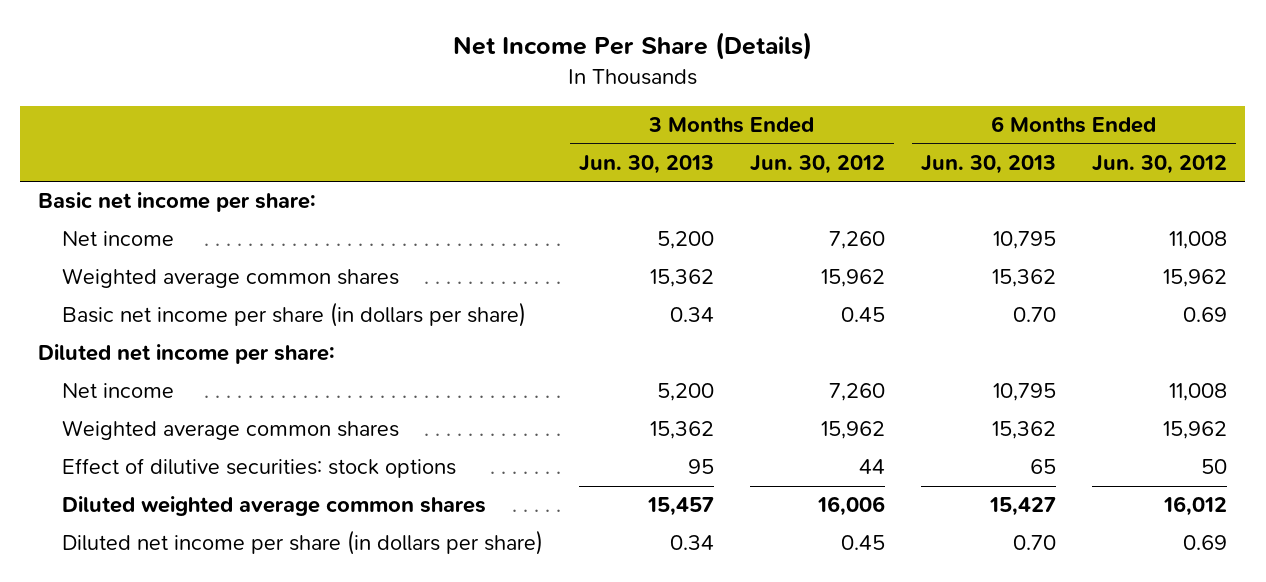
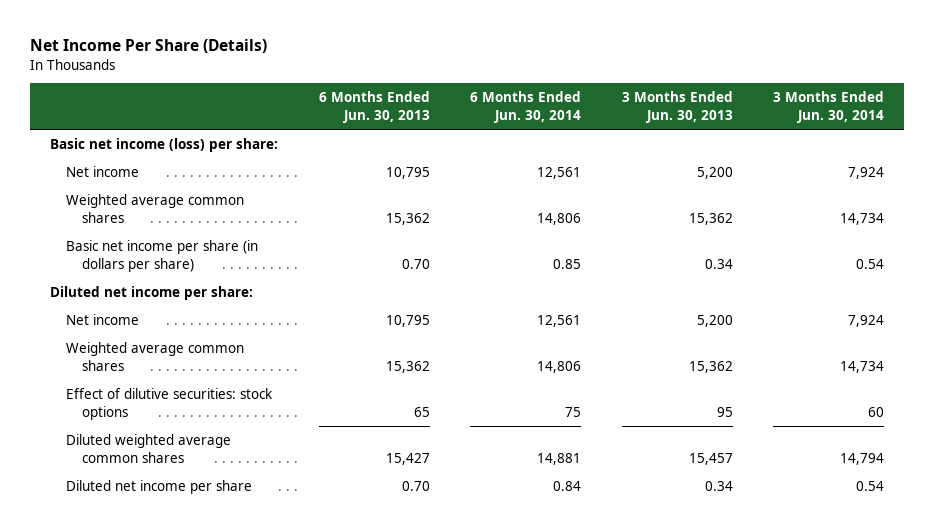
[750,154,886,174] Jun. 30, 2012 -> none
[1092,154,1228,174] Jun. 30, 2012 -> none
none -> [470,91,582,123] 6 Months Ended Jun. 30, 2014
none -> [773,91,885,123] 3 Months Ended Jun. 30, 2014
[38,192,317,213] Basic net income per share: -> [50,138,279,153] Basic net income (loss) per share:
[62,530,544,556] Diluted net income per share (in dollars per share) -> [66,480,253,495] Diluted net income per share

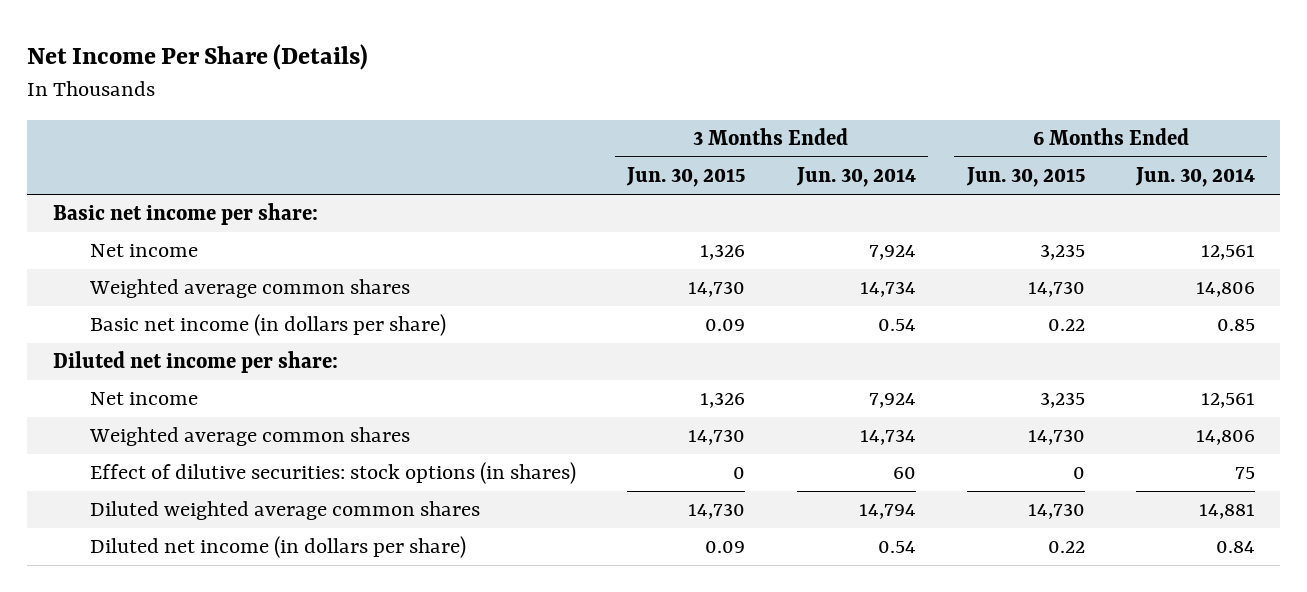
[318,91,430,123] 6 Months Ended Jun. 30, 2013 -> none
[621,91,733,123] 3 Months Ended Jun. 30, 2013 -> none
none -> [626,167,746,188] Jun. 30, 2015
none -> [965,167,1085,188] Jun. 30, 2015
[50,138,279,153] Basic net income (loss) per share: -> [52,203,318,226] Basic net income per share:
[66,240,259,272] Basic net income per share (in dollars per share) -> [90,314,447,337] Basic net income (in dollars per share)
[66,388,274,420] Effect of dilutive securities: stock options -> [90,462,577,485] Effect of dilutive securities: stock options (in shares)
[66,480,253,495] Diluted net income per share -> [90,536,467,559] Diluted net income (in dollars per share)

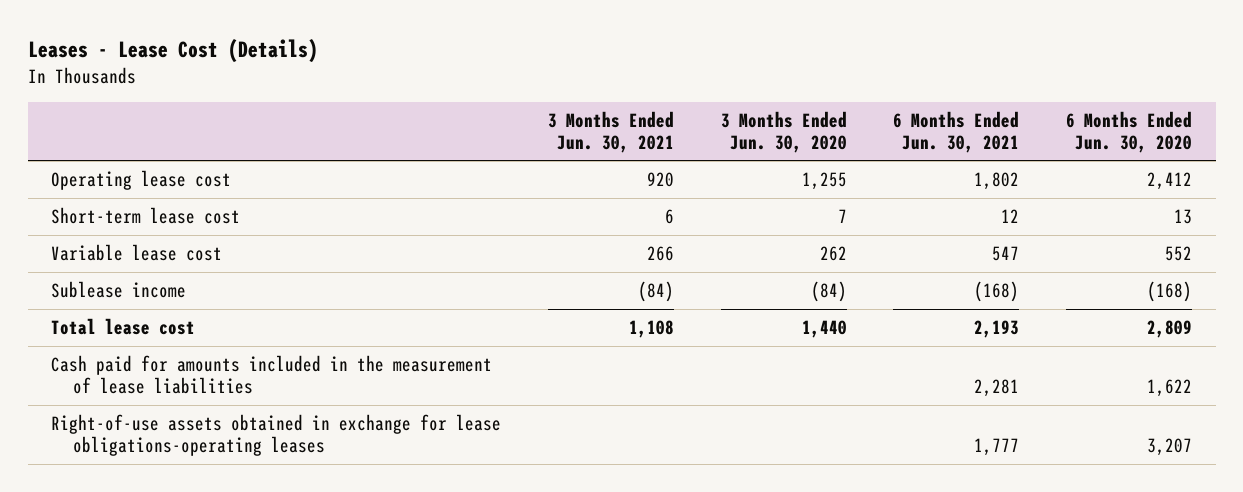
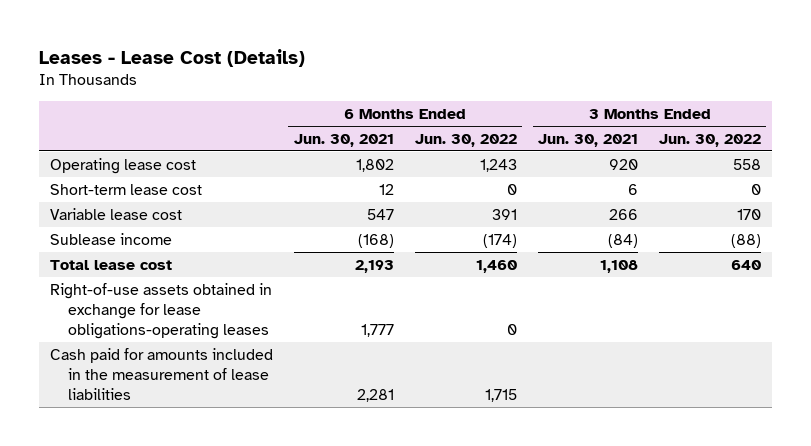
[720,110,847,153] 3 Months Ended Jun. 30, 2020 -> none
[1066,110,1193,153] 6 Months Ended Jun. 30, 2020 -> none
none -> [414,133,517,147] Jun. 30, 2022
none -> [659,133,762,147] Jun. 30, 2022
[50,354,492,395] Cash paid for amounts included in the measurement of lease liabilities -> [49,347,273,401] Cash paid for amounts included in the measurement of lease liabilities

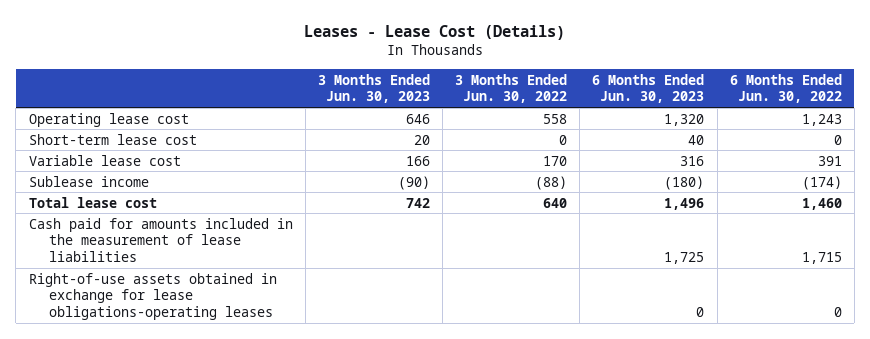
[293,133,394,147] Jun. 30, 2021 -> none
[537,133,638,147] Jun. 30, 2021 -> none
none -> [317,73,430,104] 3 Months Ended Jun. 30, 2023
none -> [592,73,705,104] 6 Months Ended Jun. 30, 2023
[49,282,272,340] Right-of-use assets obtained in exchange for lease obligations-operating leases -> [28,272,277,321] Right-of-use assets obtained in exchange for lease obligations-operating leases

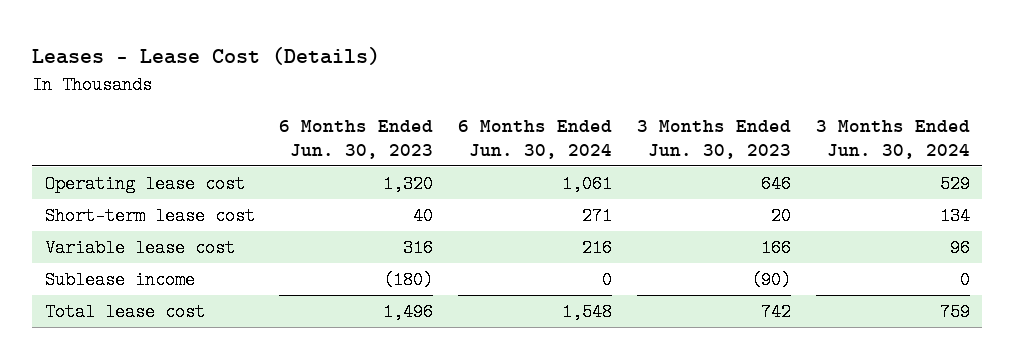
[455,73,568,104] 3 Months Ended Jun. 30, 2022 -> none
[729,73,842,104] 6 Months Ended Jun. 30, 2022 -> none
none -> [458,119,613,159] 6 Months Ended Jun. 30, 2024
none -> [816,119,971,159] 3 Months Ended Jun. 30, 2024
[28,217,293,263] Cash paid for amounts included in the measurement of lease liabilities -> none
[28,272,277,321] Right-of-use assets obtained in exchange for lease obligations-operating leases -> none

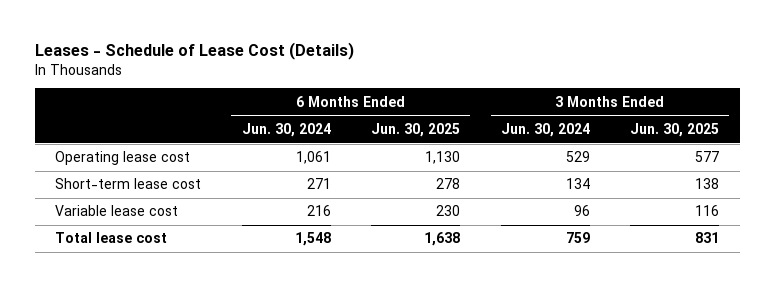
[32,46,381,65] Leases - Lease Cost (Details) -> [34,42,354,61] Leases - Schedule of Lease Cost (Details)
[279,119,434,159] 6 Months Ended Jun. 30, 2023 -> none
[637,119,792,159] 3 Months Ended Jun. 30, 2023 -> none
none -> [371,123,461,138] Jun. 30, 2025
none -> [630,123,720,138] Jun. 30, 2025
[44,271,195,290] Sublease income -> none

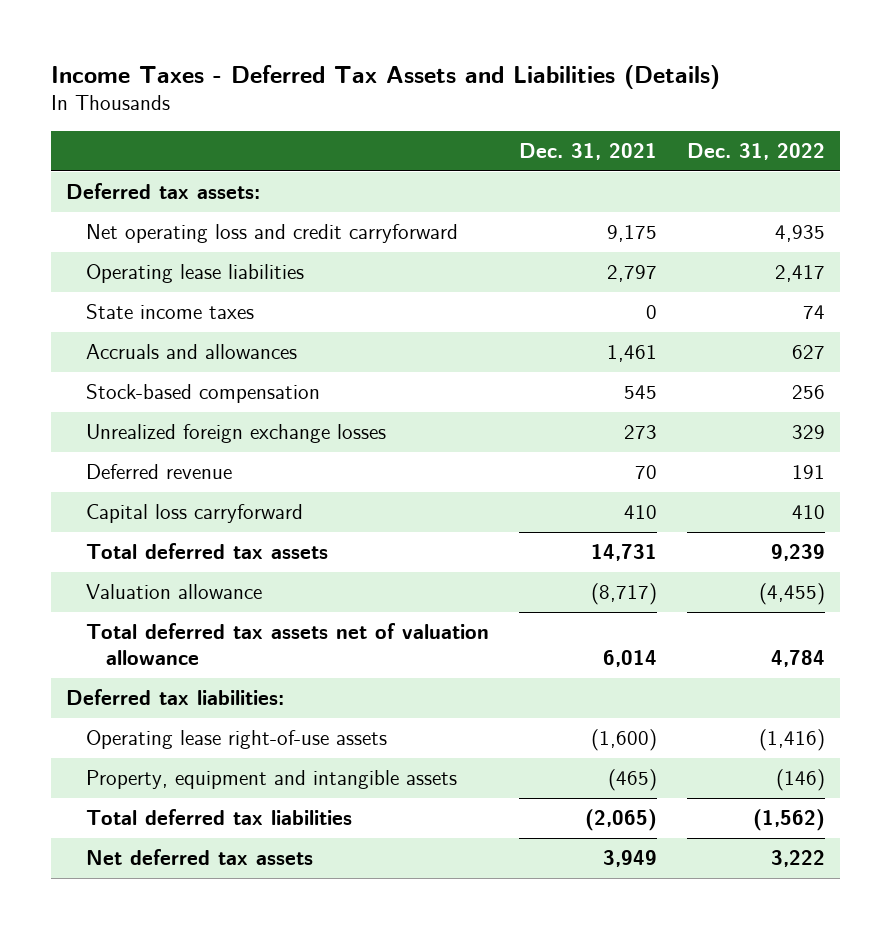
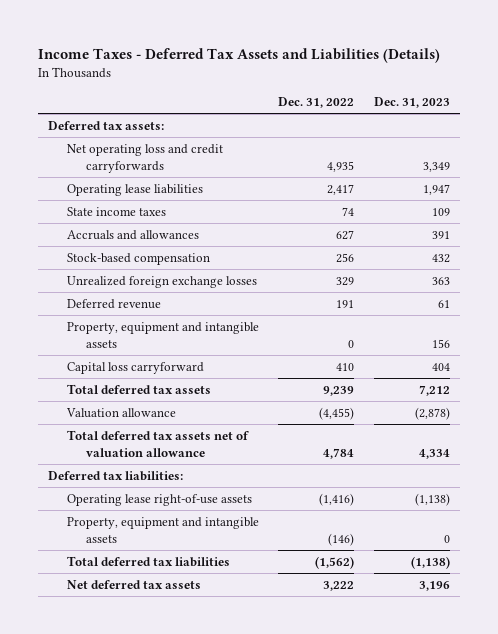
[518,142,657,160] Dec. 31, 2021 -> none
none -> [373,97,450,109] Dec. 31, 2023
[86,224,459,244] Net operating loss and credit carryforward -> [66,143,223,173] Net operating loss and credit carryforwards
none -> [66,321,259,348] Property, equipment and intangible assets

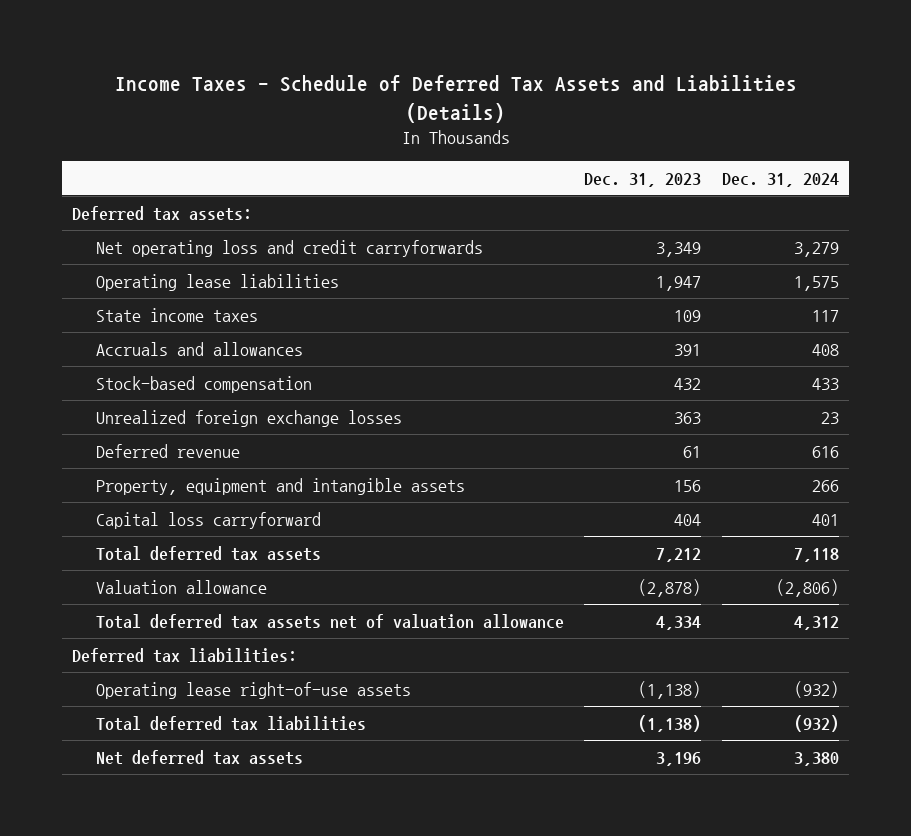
[38,47,441,63] Income Taxes - Deferred Tax Assets and Liabilities (Details) -> [114,75,797,123] Income Taxes - Schedule of Deferred Tax Assets and Liabilities (Details)
[278,97,355,109] Dec. 31, 2022 -> none
none -> [721,172,839,187] Dec. 31, 2024
[66,516,259,543] Property, equipment and intangible assets -> none

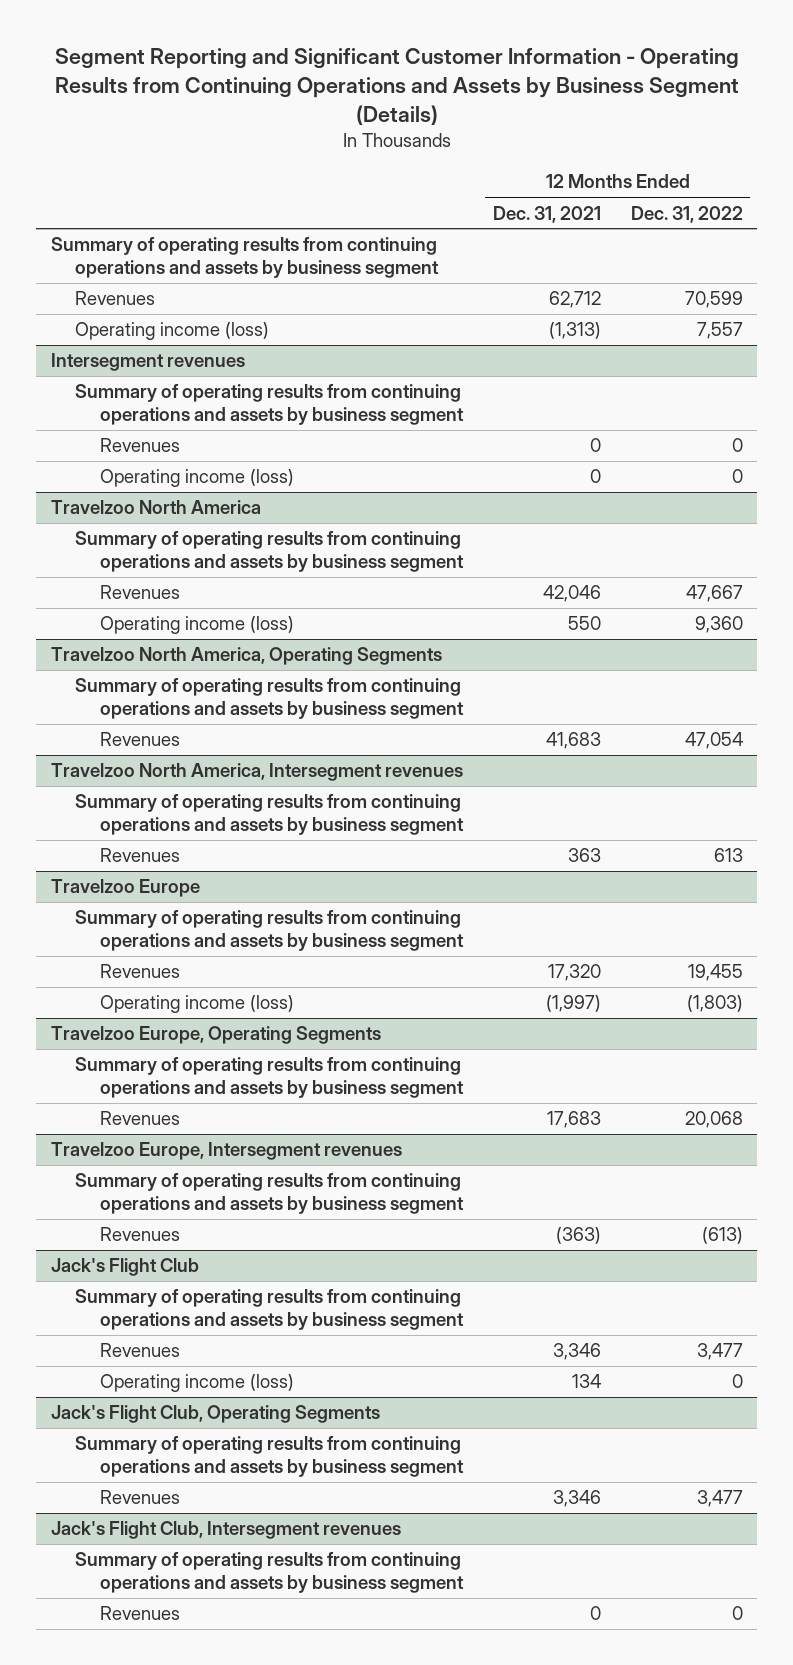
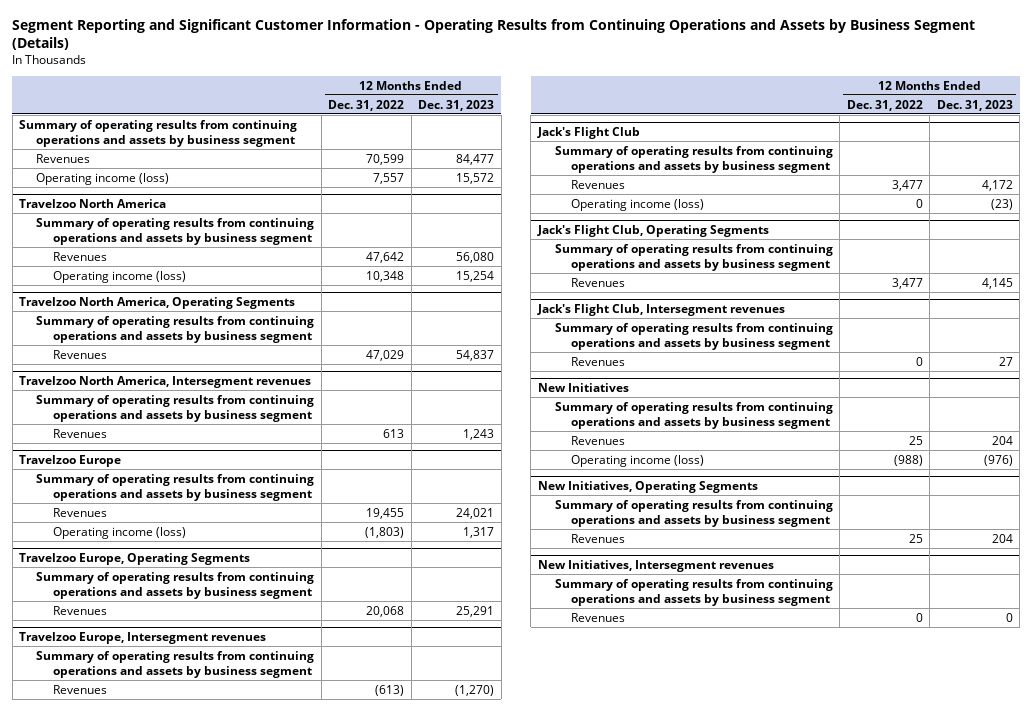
[492,205,601,223] Dec. 31, 2021 -> none
none -> [418,99,495,111] Dec. 31, 2023
[50,353,245,372] Intersegment revenues -> none
[75,384,465,426] Summary of operating results from continuing operations and assets by business segment -> none
[100,438,181,453] Revenues -> none
[100,469,295,488] Operating income (loss) -> none
[685,585,743,603] 47,667 -> [366,251,405,263] 47,642
[694,616,743,634] 9,360 -> [366,270,405,282] 10,348
[684,732,743,750] 47,054 -> [366,349,405,361] 47,029
none -> [537,383,629,393] New Initiatives
none -> [554,401,833,429] Summary of operating results from continuing operations and assets by business segment
none -> [571,435,626,445] Revenues
none -> [571,454,705,467] Operating income (loss)
none -> [537,481,758,494] New Initiatives, Operating Segments
none -> [554,499,833,527] Summary of operating results from continuing operations and assets by business segment
none -> [571,533,626,543] Revenues
none -> [537,560,774,573] New Initiatives, Intersegment revenues
none -> [554,578,833,606] Summary of operating results from continuing operations and assets by business segment
none -> [571,612,626,622] Revenues

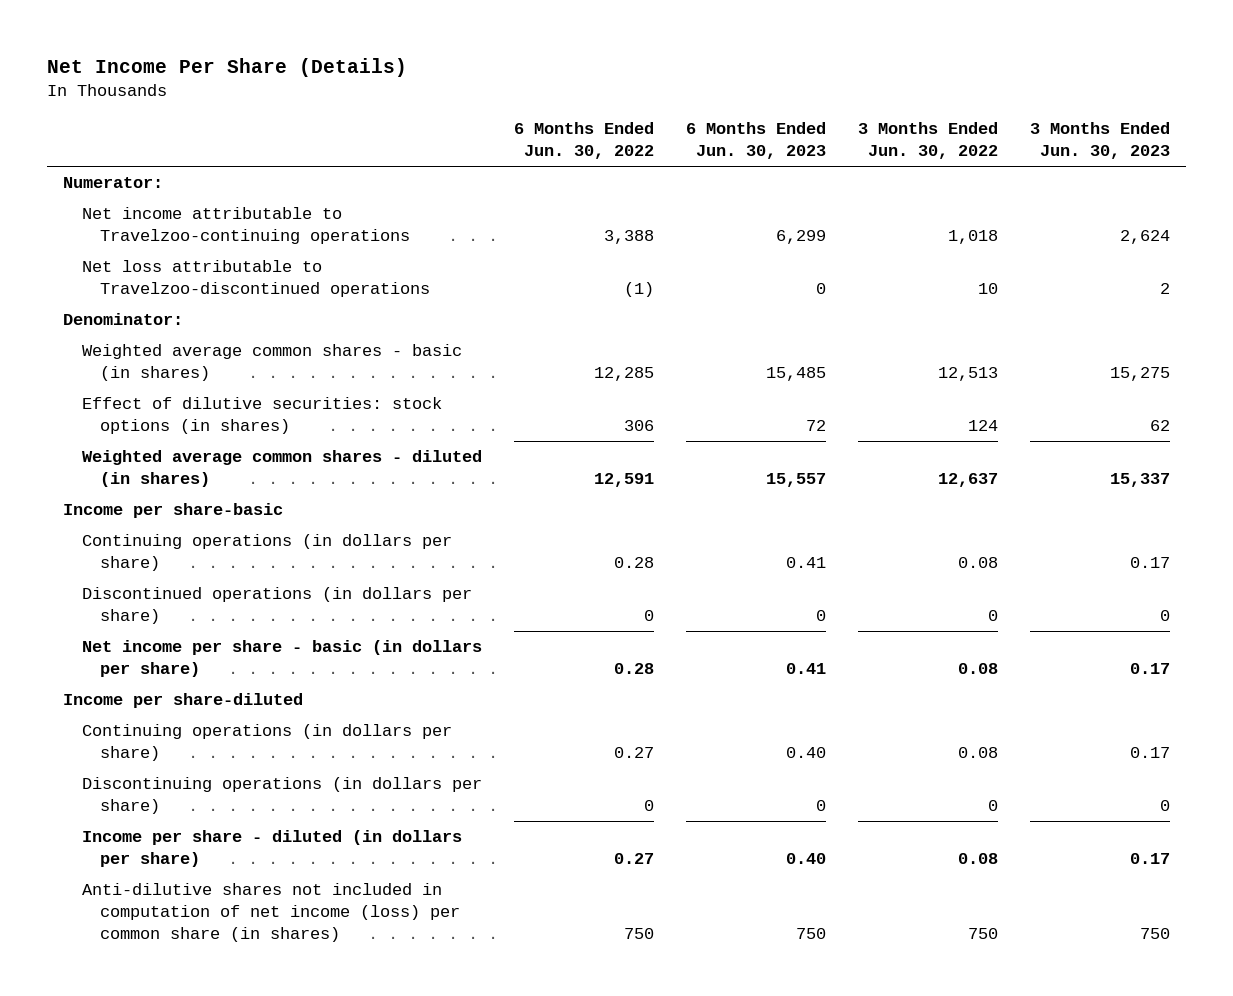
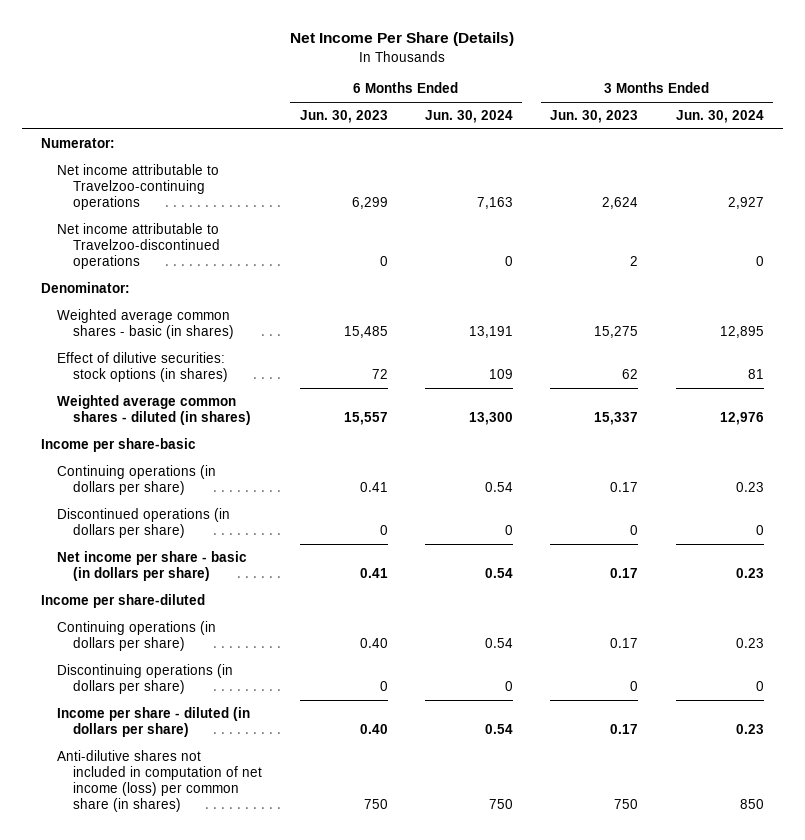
[513,122,654,160] 6 Months Ended Jun. 30, 2022 -> none
[858,122,999,160] 3 Months Ended Jun. 30, 2022 -> none
none -> [425,110,514,124] Jun. 30, 2024
none -> [675,110,764,124] Jun. 30, 2024
[81,260,430,298] Net loss attributable to Travelzoo-discontinued operations -> [57,222,221,270] Net income attributable to Travelzoo-discontinued operations

